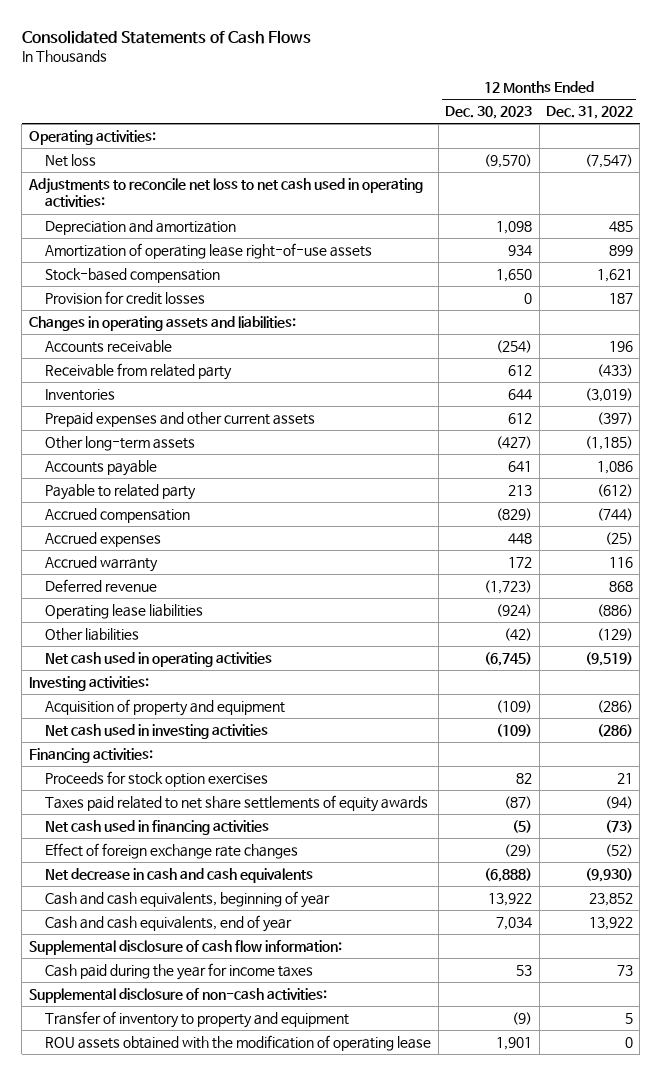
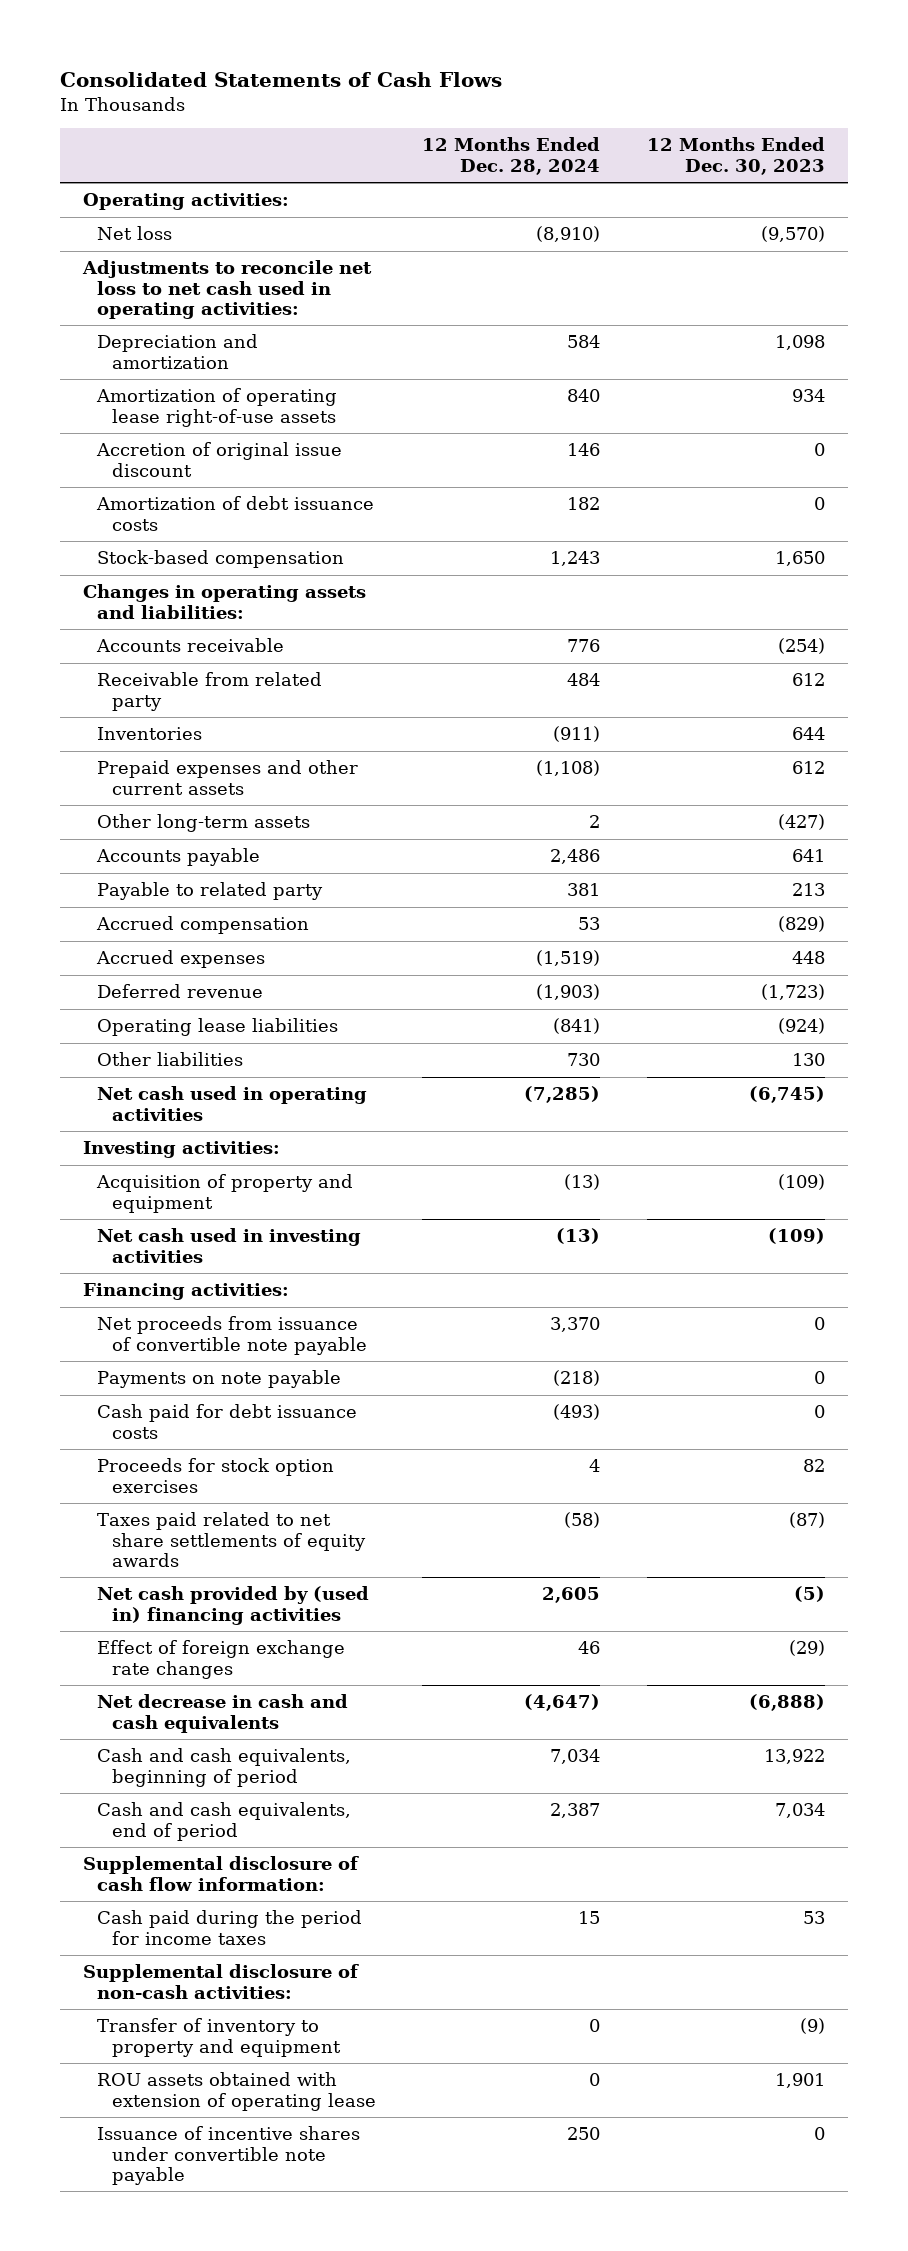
[546,106,634,120] Dec. 31, 2022 -> none
none -> [422,137,601,175] 12 Months Ended Dec. 28, 2024
none -> [96,442,343,477] Accretion of original issue discount
none -> [96,496,375,531] Amortization of debt issuance costs
[45,291,206,306] Provision for credit losses -> none
[45,556,159,573] Accrued warranty -> none
[504,628,533,642] (42) -> [791,1053,825,1067] 130
none -> [97,1316,367,1355] Net proceeds from issuance of convertible note payable
none -> [97,1370,342,1389] Payments on note payable
none -> [97,1404,358,1439] Cash paid for debt issuance costs
[45,820,270,836] Net cash used in financing activities -> [97,1586,370,1625] Net cash provided by (used in) financing activities
[45,891,331,909] Cash and cash equivalents, beginning of year -> [97,1748,352,1787] Cash and cash equivalents, beginning of period
[45,915,293,933] Cash and cash equivalents, end of year -> [97,1802,352,1841] Cash and cash equivalents, end of period
[45,963,314,981] Cash paid during the year for income taxes -> [97,1910,363,1945] Cash paid during the period for income taxes
[45,1035,432,1052] ROU assets obtained with the modification of operating lease -> [97,2072,376,2111] ROU assets obtained with extension of operating lease
none -> [97,2126,361,2185] Issuance of incentive shares under convertible note payable

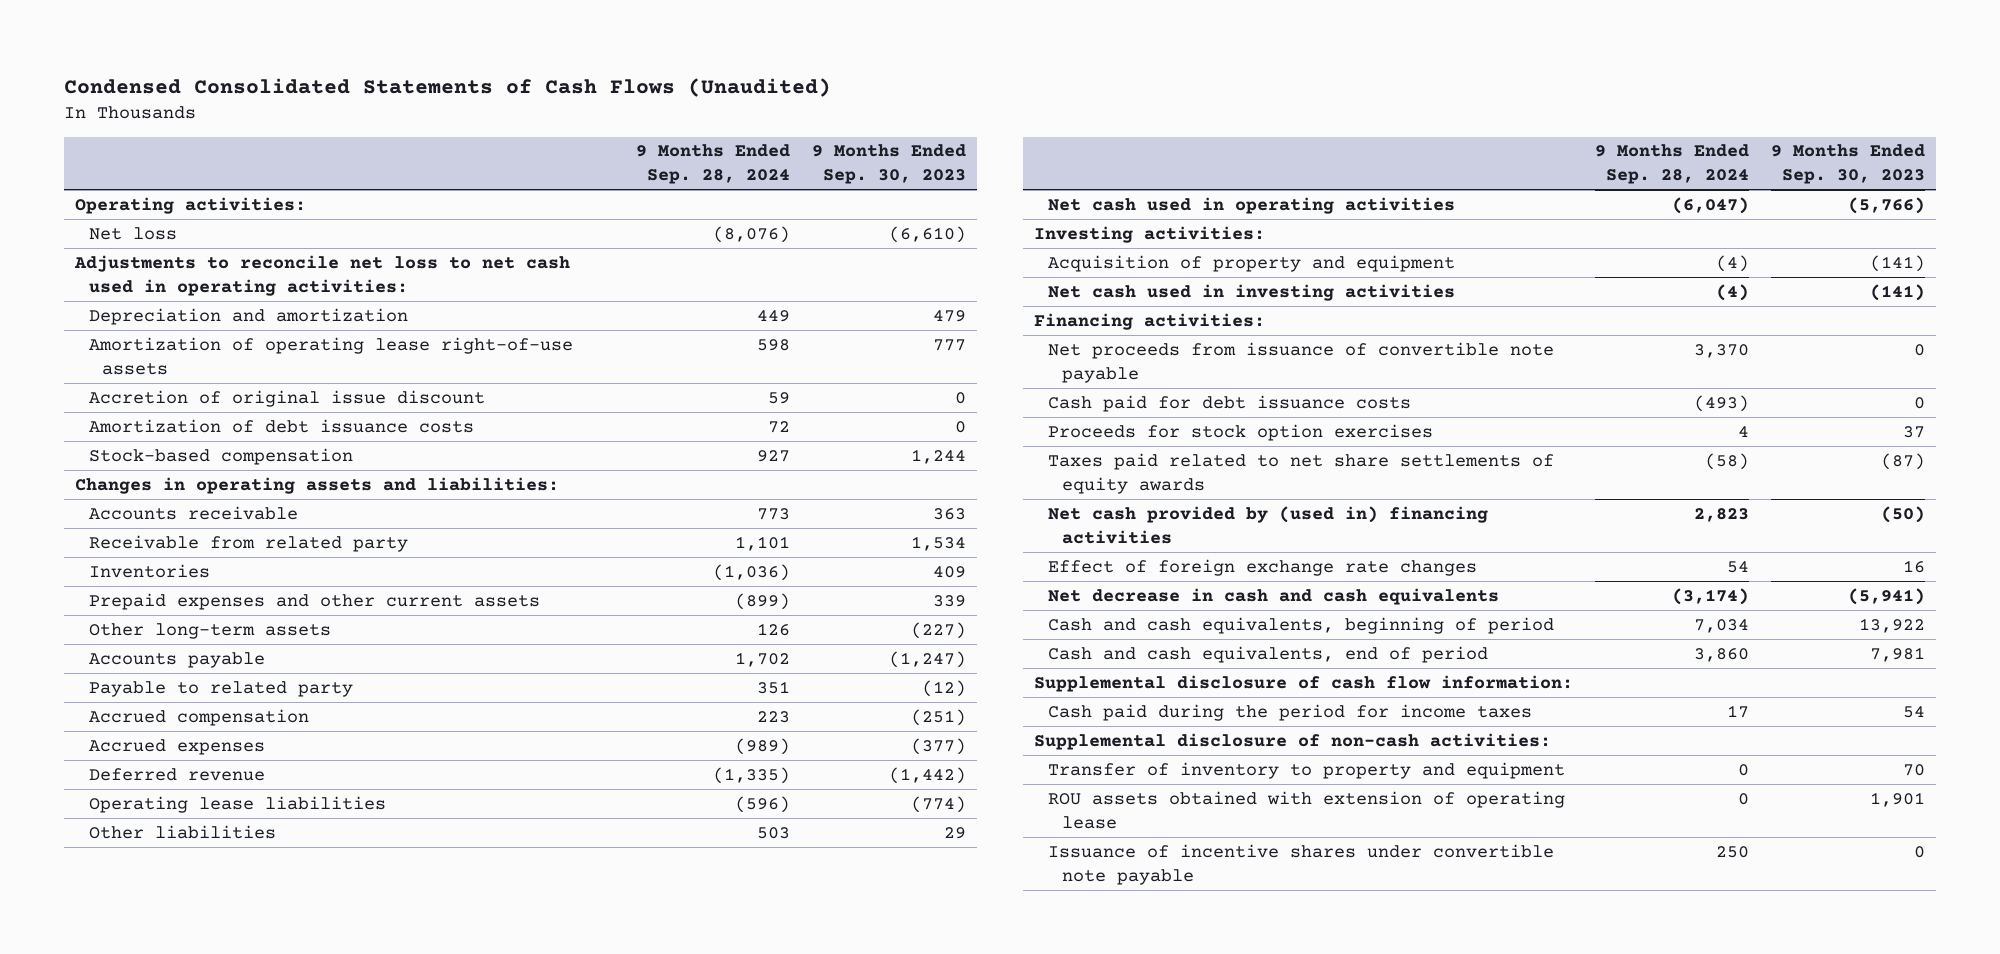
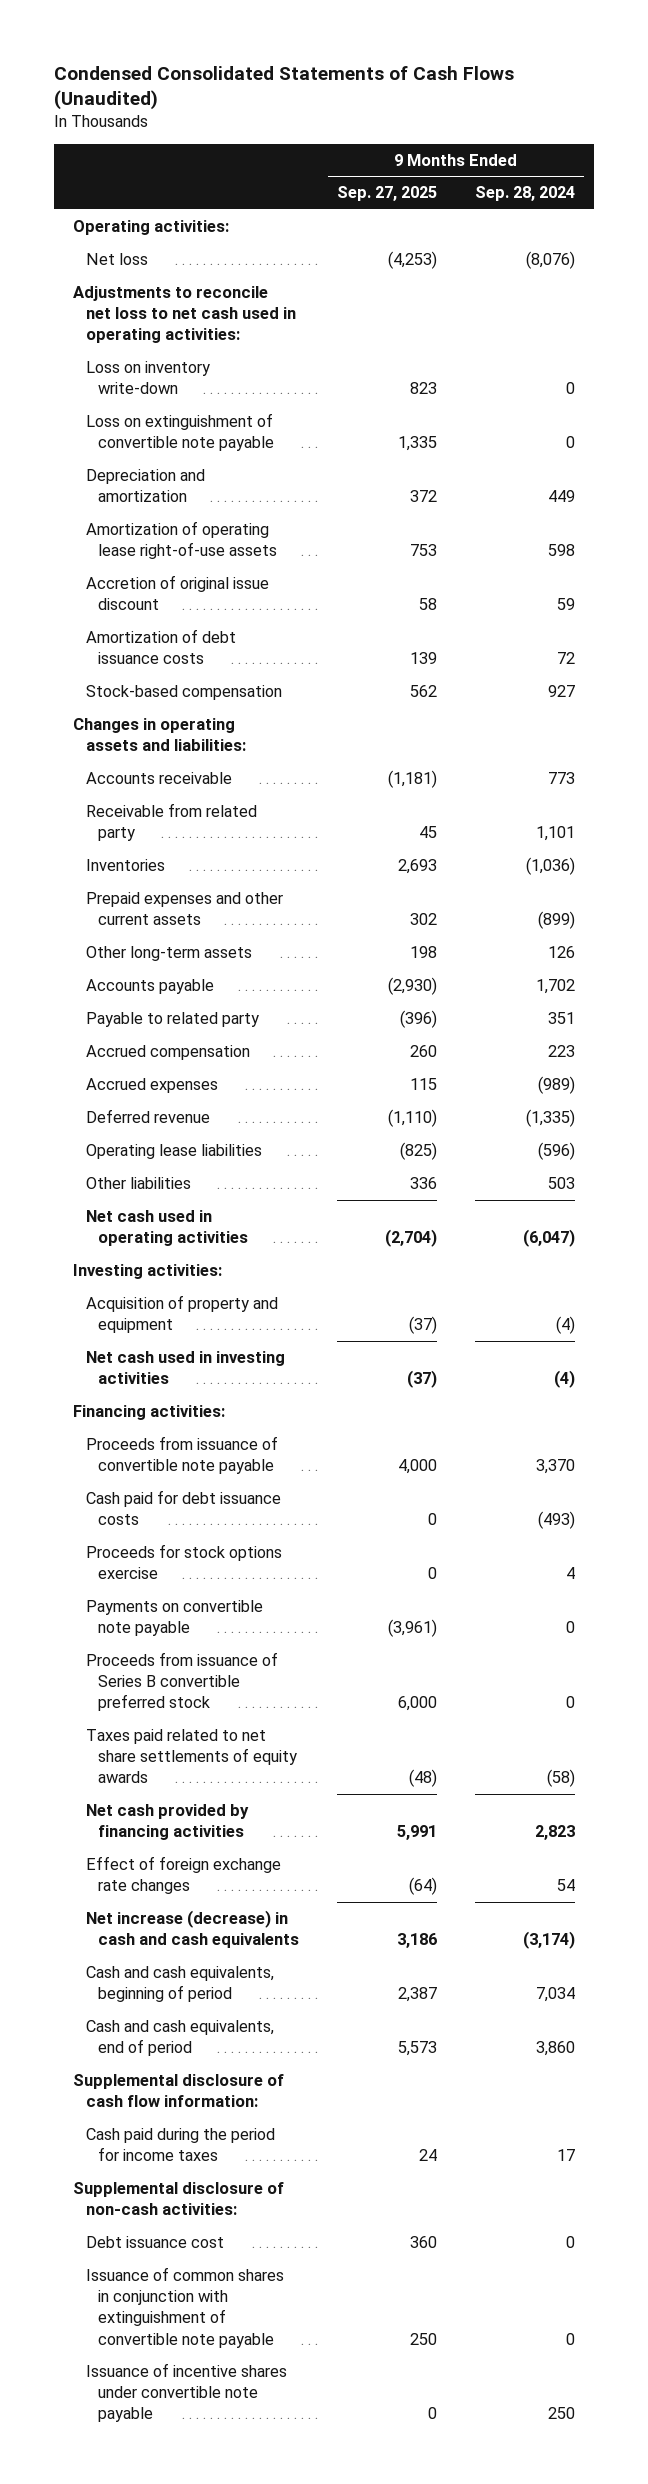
[811,144,966,185] 9 Months Ended Sep. 30, 2023 -> none
none -> [337,186,438,202] Sep. 27, 2025
none -> [85,361,210,395] Loss on inventory write-down
none -> [85,413,275,452] Loss on extinguishment of convertible note payable
[1048,341,1555,383] Net proceeds from issuance of convertible note payable -> [85,1436,278,1475] Proceeds from issuance of convertible note payable
[1048,423,1434,441] Proceeds for stock option exercises -> [85,1544,282,1580] Proceeds for stock options exercise
none -> [85,1600,263,1637] Payments on convertible note payable
none -> [85,1652,278,1712] Proceeds from issuance of Series B convertible preferred stock
[1048,505,1489,544] Net cash provided by (used in) financing activities -> [85,1804,249,1841] Net cash provided by financing activities
[1048,587,1500,605] Net decrease in cash and cash equivalents -> [85,1910,300,1949] Net increase (decrease) in cash and cash equivalents
[1048,761,1566,779] Transfer of inventory to property and equipment -> none
[1048,790,1566,829] ROU assets obtained with extension of operating lease -> none
none -> [85,2236,224,2249] Debt issuance cost
none -> [85,2267,284,2348] Issuance of common shares in conjunction with extinguishment of convertible note payable

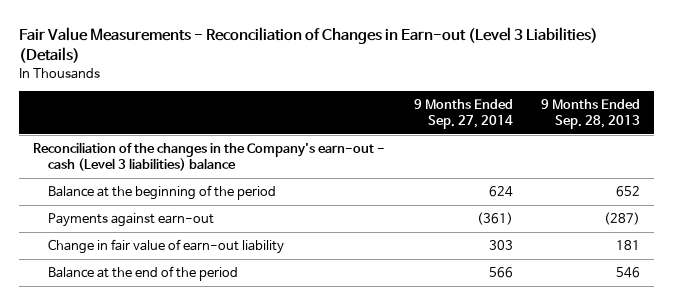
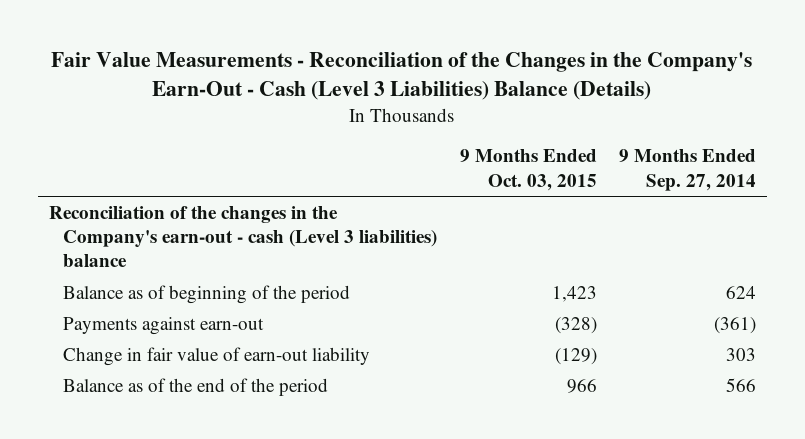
[19,26,599,64] Fair Value Measurements - Reconciliation of Changes in Earn-out (Level 3 Liabilities) (Details) -> [51,51,753,101] Fair Value Measurements - Reconciliation of the Changes in the Company's Earn-Out - Cash (Level 3 Liabilities) Balance (Details)
[541,99,641,130] 9 Months Ended Sep. 28, 2013 -> none
none -> [459,149,597,191] 9 Months Ended Oct. 03, 2015
[47,185,276,201] Balance at the beginning of the period -> [63,284,351,304] Balance as of beginning of the period
[47,266,238,282] Balance at the end of the period -> [63,377,329,396] Balance as of the end of the period

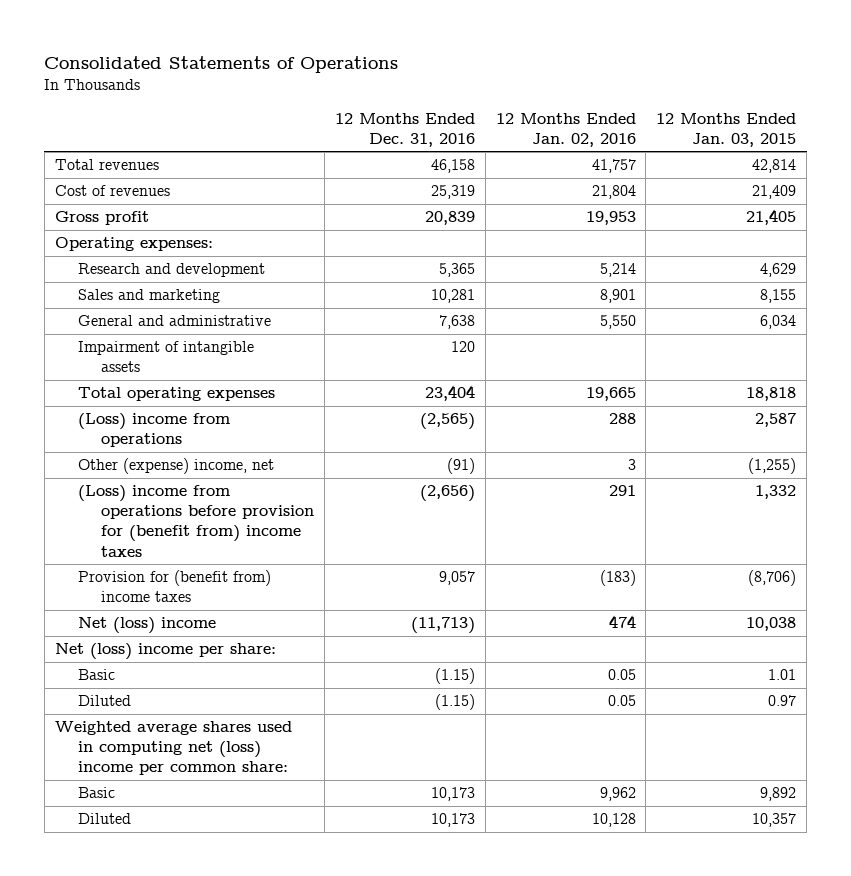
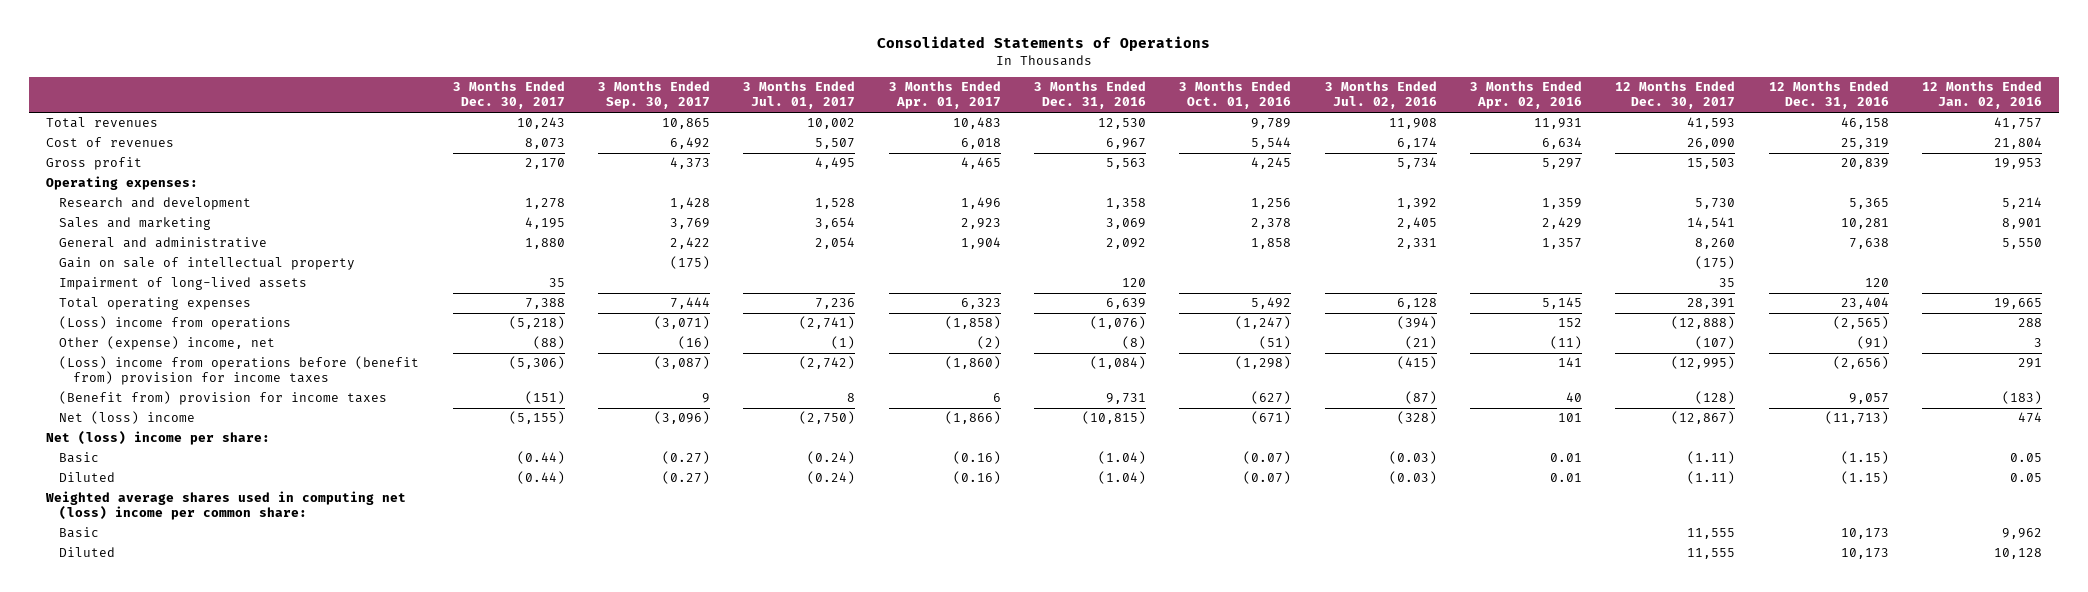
[656,112,797,147] 12 Months Ended Jan. 03, 2015 -> none
none -> [452,81,565,110] 3 Months Ended Dec. 30, 2017
none -> [597,81,710,110] 3 Months Ended Sep. 30, 2017
none -> [743,81,856,110] 3 Months Ended Jul. 01, 2017
none -> [888,81,1001,110] 3 Months Ended Apr. 01, 2017
none -> [1033,81,1146,110] 3 Months Ended Dec. 31, 2016
none -> [1179,81,1292,110] 3 Months Ended Oct. 01, 2016
none -> [1324,81,1437,110] 3 Months Ended Jul. 02, 2016
none -> [1469,81,1582,110] 3 Months Ended Apr. 02, 2016
none -> [1615,81,1736,110] 12 Months Ended Dec. 30, 2017
none -> [59,257,356,271] Gain on sale of intellectual property
[77,341,254,373] Impairment of intangible assets -> [59,277,308,291] Impairment of long-lived assets
[77,485,315,557] (Loss) income from operations before provision for (benefit from) income taxes -> [59,356,420,386] (Loss) income from operations before (benefit from) provision for income taxes
[77,570,271,603] Provision for (benefit from) income taxes -> [59,391,388,406] (Benefit from) provision for income taxes

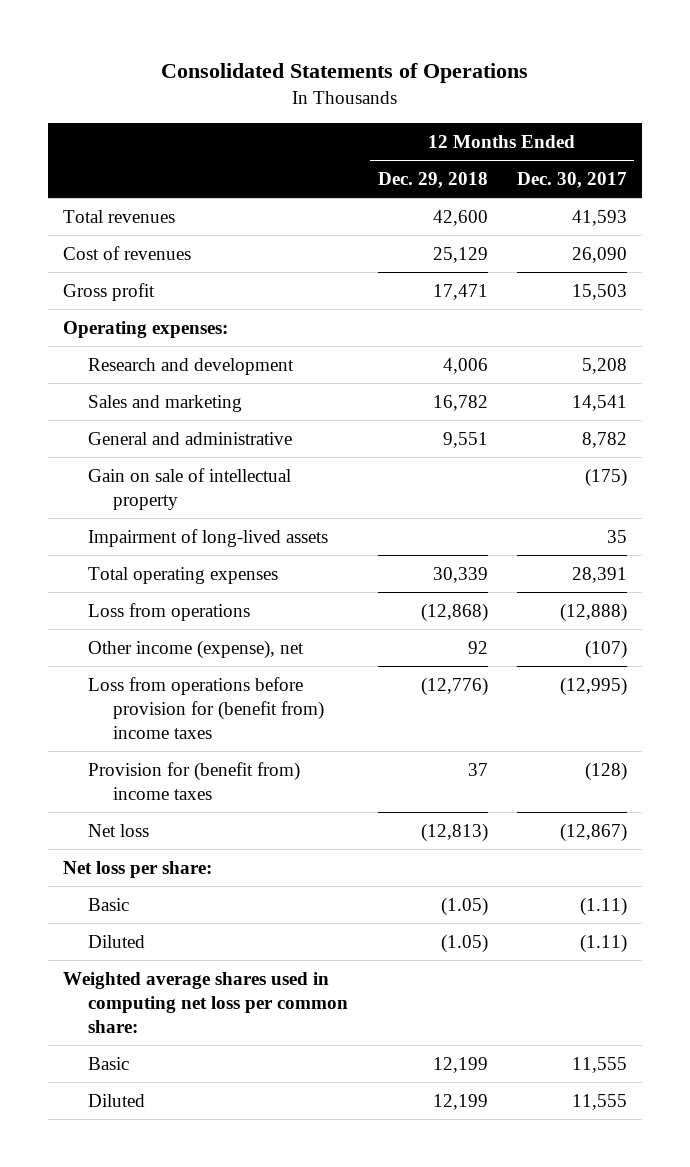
[452,81,565,110] 3 Months Ended Dec. 30, 2017 -> none
[597,81,710,110] 3 Months Ended Sep. 30, 2017 -> none
[743,81,856,110] 3 Months Ended Jul. 01, 2017 -> none
[888,81,1001,110] 3 Months Ended Apr. 01, 2017 -> none
[1033,81,1146,110] 3 Months Ended Dec. 31, 2016 -> none
[1179,81,1292,110] 3 Months Ended Oct. 01, 2016 -> none
[1324,81,1437,110] 3 Months Ended Jul. 02, 2016 -> none
[1469,81,1582,110] 3 Months Ended Apr. 02, 2016 -> none
[1768,81,1889,110] 12 Months Ended Dec. 31, 2016 -> none
[1921,81,2042,110] 12 Months Ended Jan. 02, 2016 -> none
none -> [377,171,488,188] Dec. 29, 2018
[1695,198,1736,210] 5,730 -> [582,357,628,374] 5,208
[1695,238,1736,250] 8,260 -> [582,431,628,448] 8,782
[59,316,292,331] (Loss) income from operations -> [88,602,251,621] Loss from operations
[59,336,276,351] Other (expense) income, net -> [88,639,305,659] Other income (expense), net
[59,356,420,386] (Loss) income from operations before (benefit from) provision for income taxes -> [88,676,325,740] Loss from operations before provision for (benefit from) income taxes
[59,391,388,406] (Benefit from) provision for income taxes -> [88,761,301,800] Provision for (benefit from) income taxes
[59,411,196,425] Net (loss) income -> [88,823,150,837] Net loss
[45,431,270,446] Net (loss) income per share: -> [63,860,213,878] Net loss per share:
[44,491,406,521] Weighted average shares used in computing net (loss) income per common share: -> [63,971,349,1034] Weighted average shares used in computing net loss per common share:

